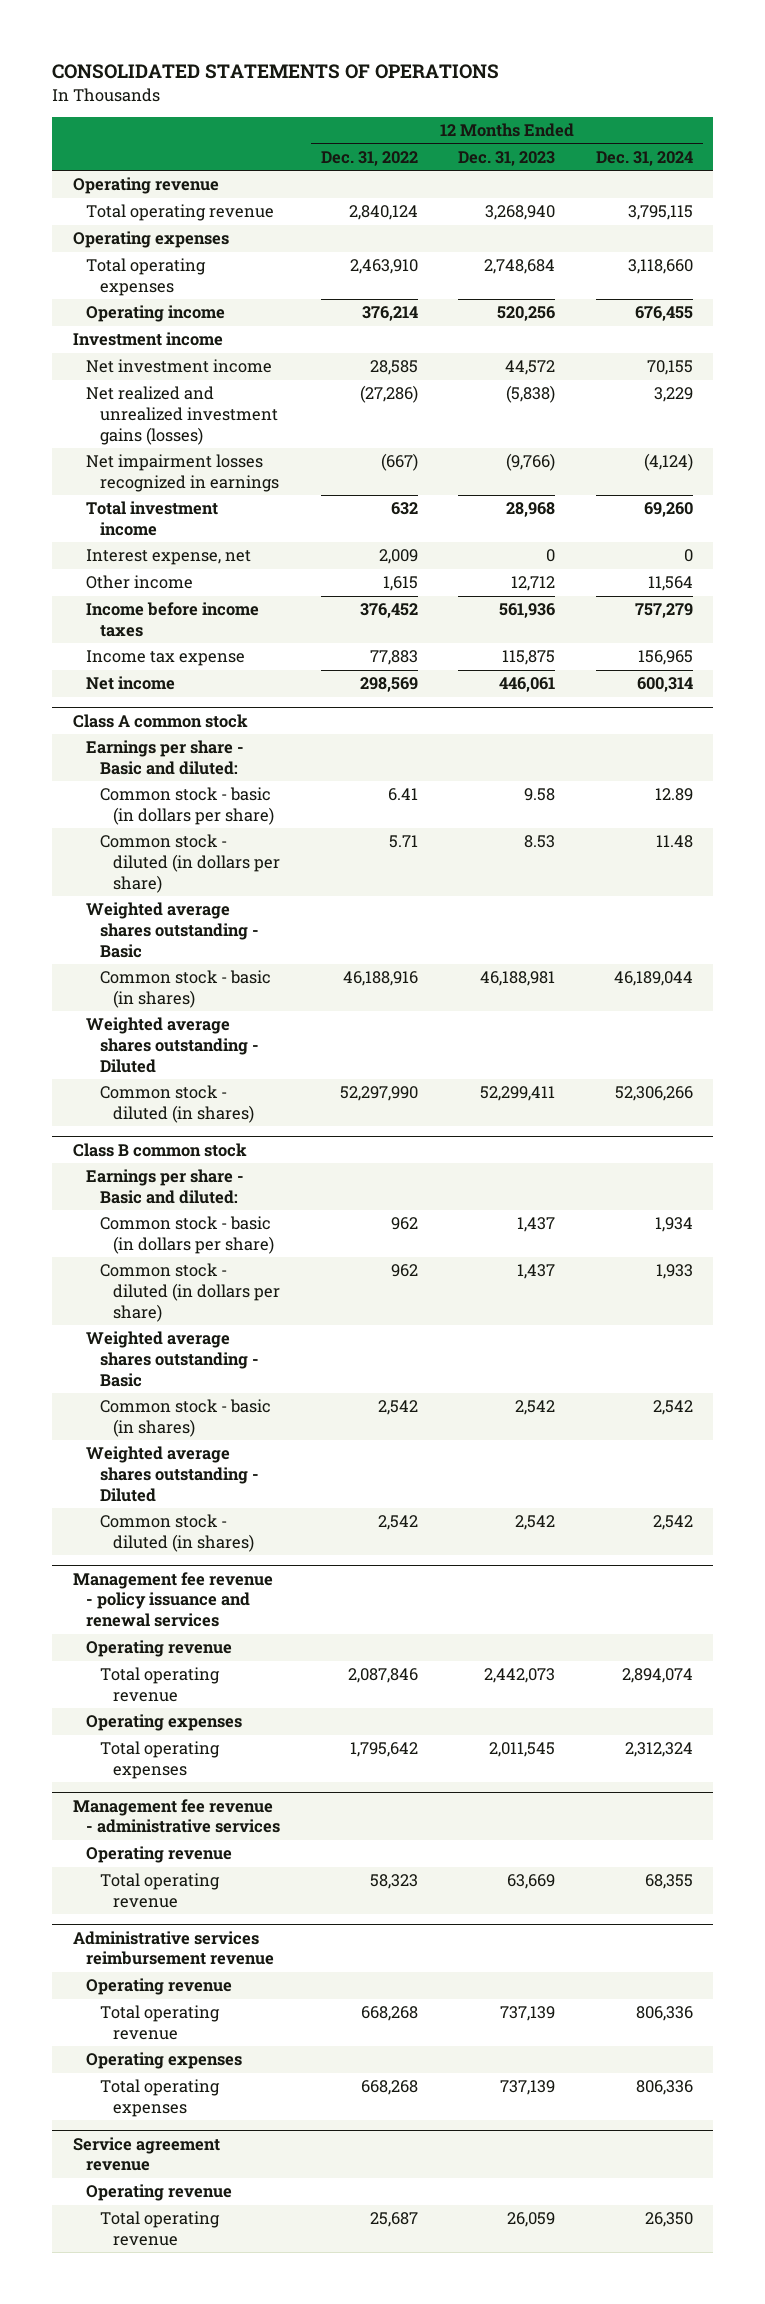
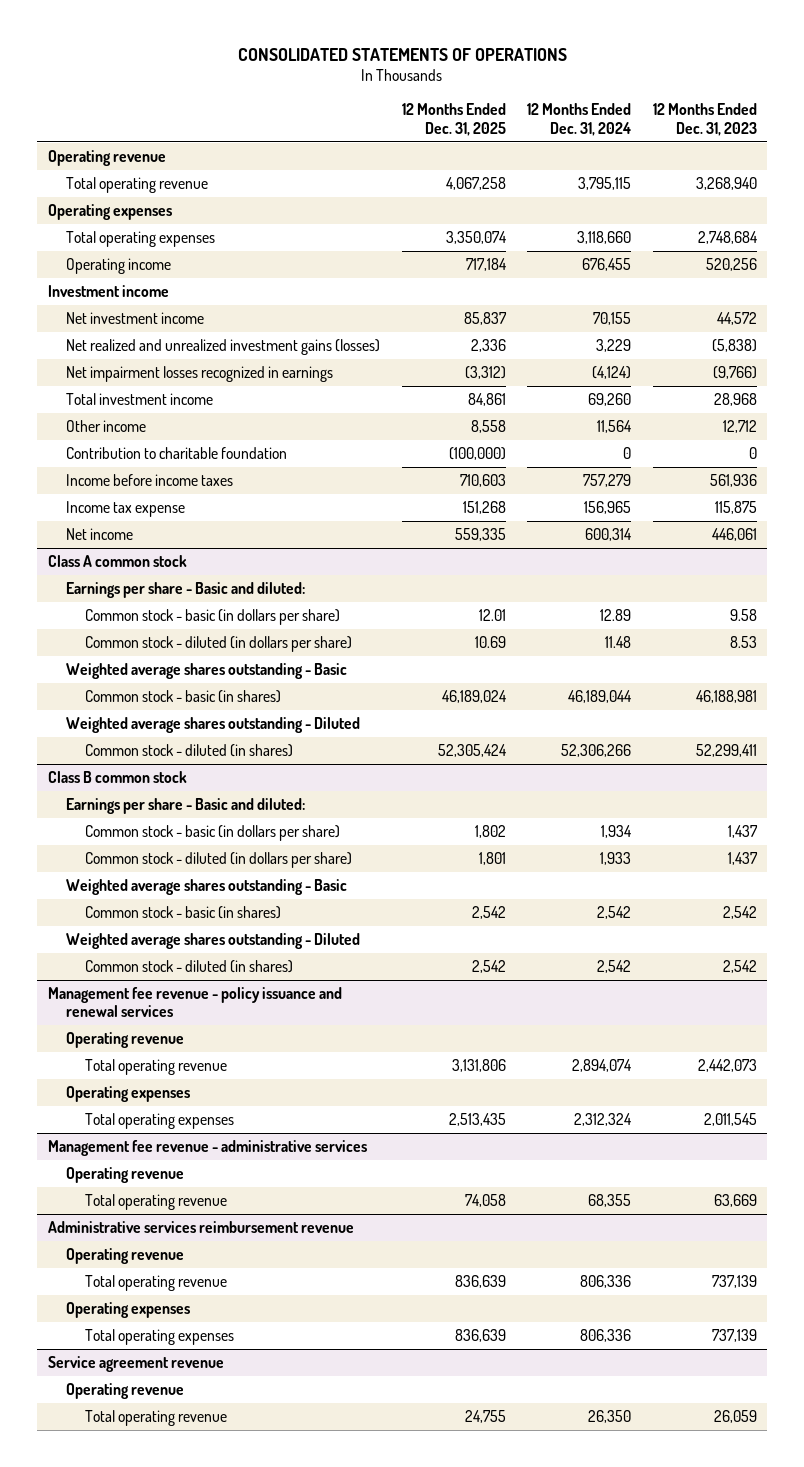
[320,151,418,167] Dec. 31, 2022 -> none
none -> [401,103,506,136] 12 Months Ended Dec. 31, 2025
[86,549,252,566] Interest expense, net -> none
none -> [66,447,288,460] Contribution to charitable foundation

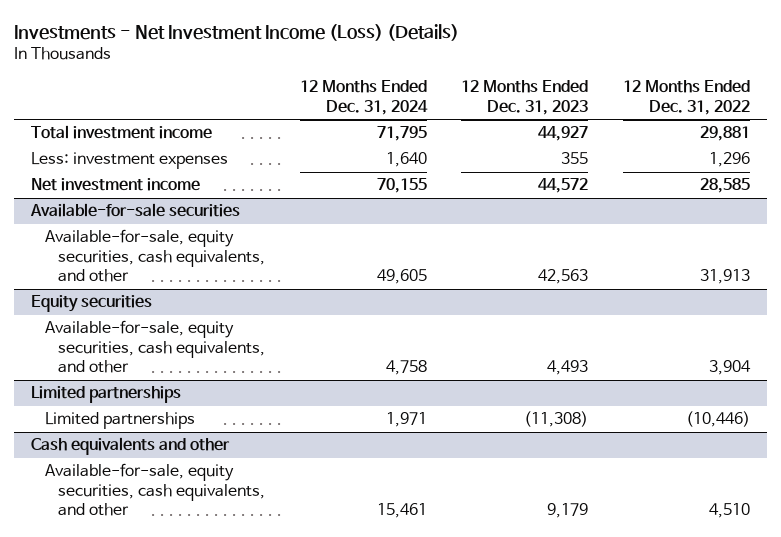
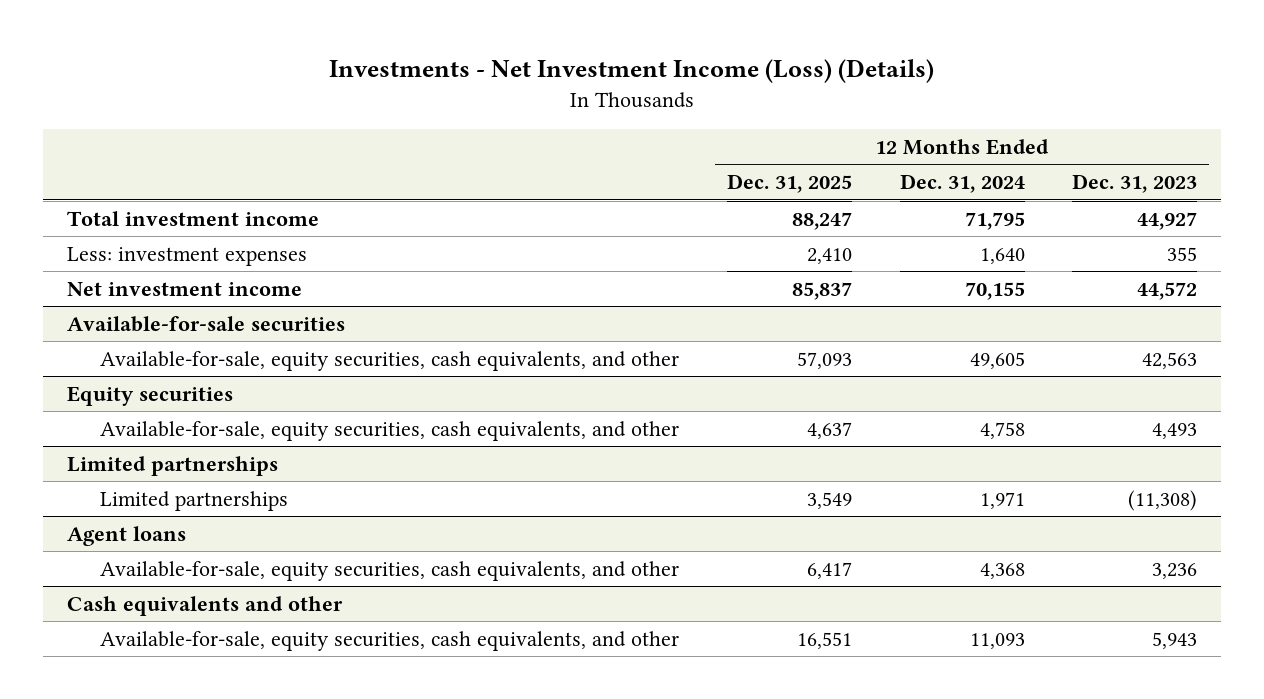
[622,80,750,115] 12 Months Ended Dec. 31, 2022 -> none
none -> [726,174,852,194] Dec. 31, 2025
none -> [67,525,187,546] Agent loans
none -> [99,560,679,581] Available-for-sale, equity securities, cash equivalents, and other
[376,503,427,519] 15,461 -> [969,632,1025,649] 11,093
[547,503,589,519] 9,179 -> [1152,631,1198,649] 5,943

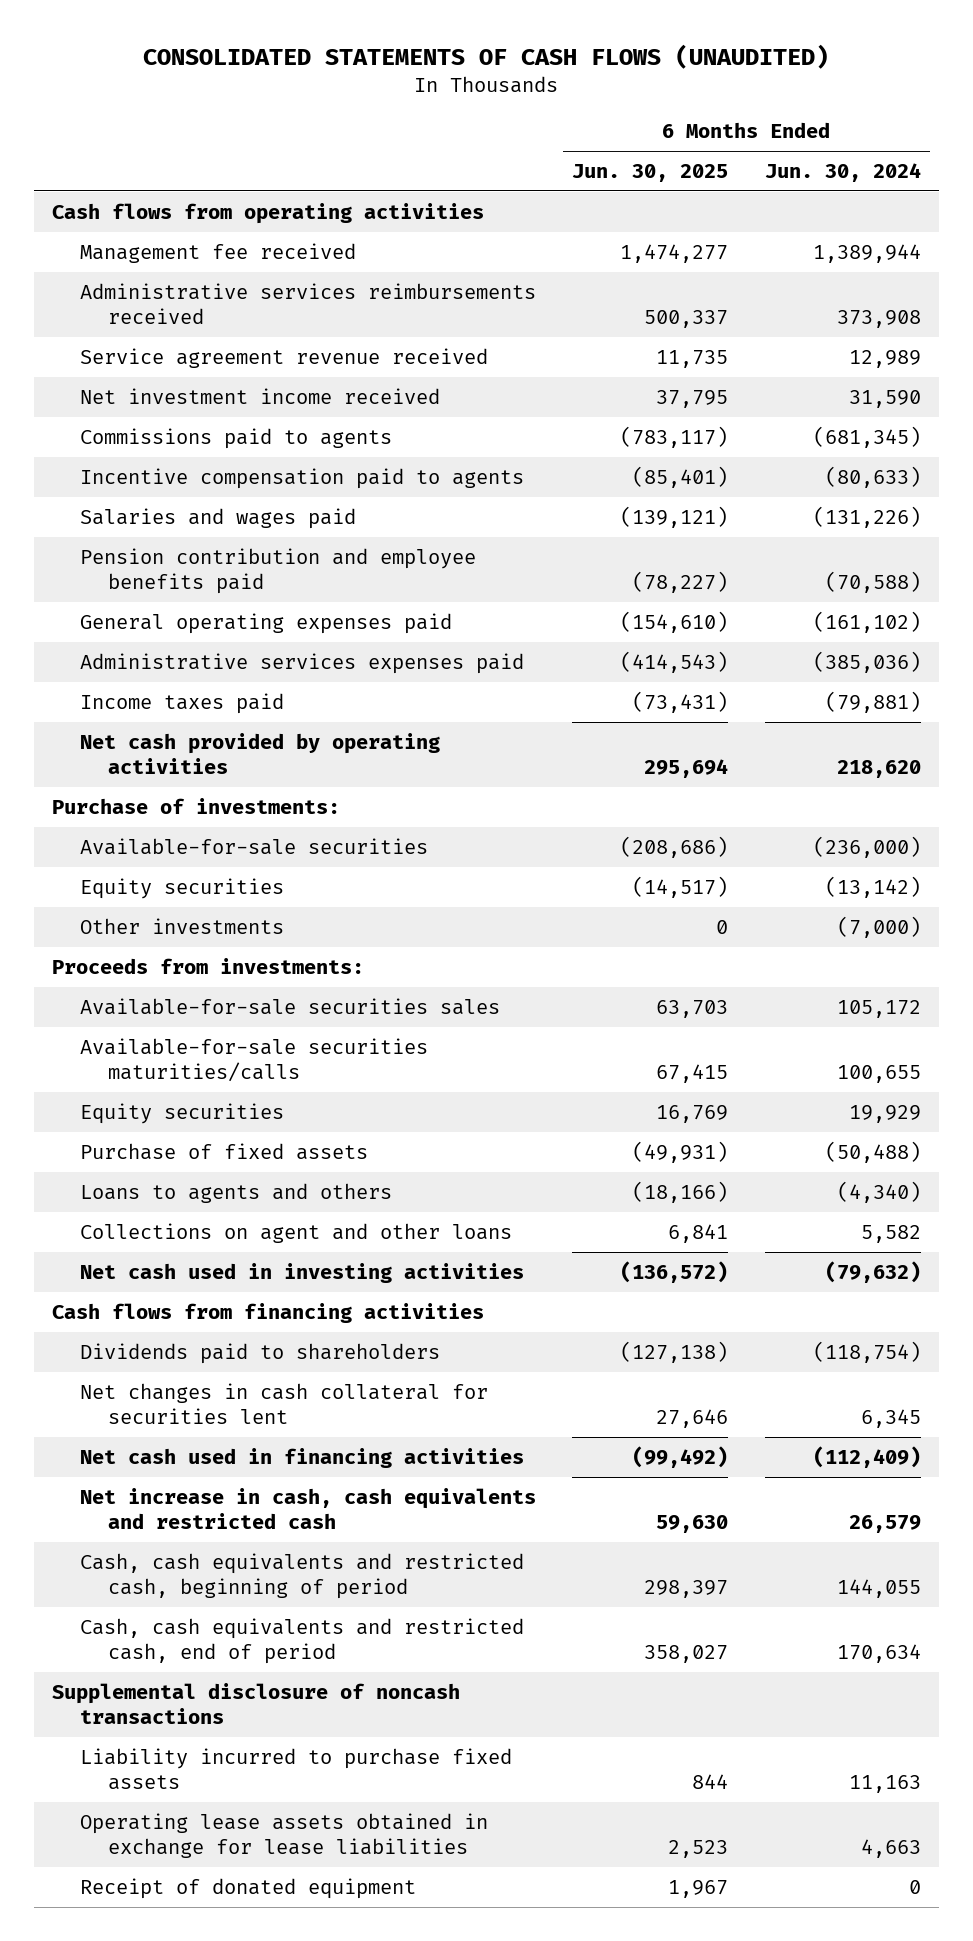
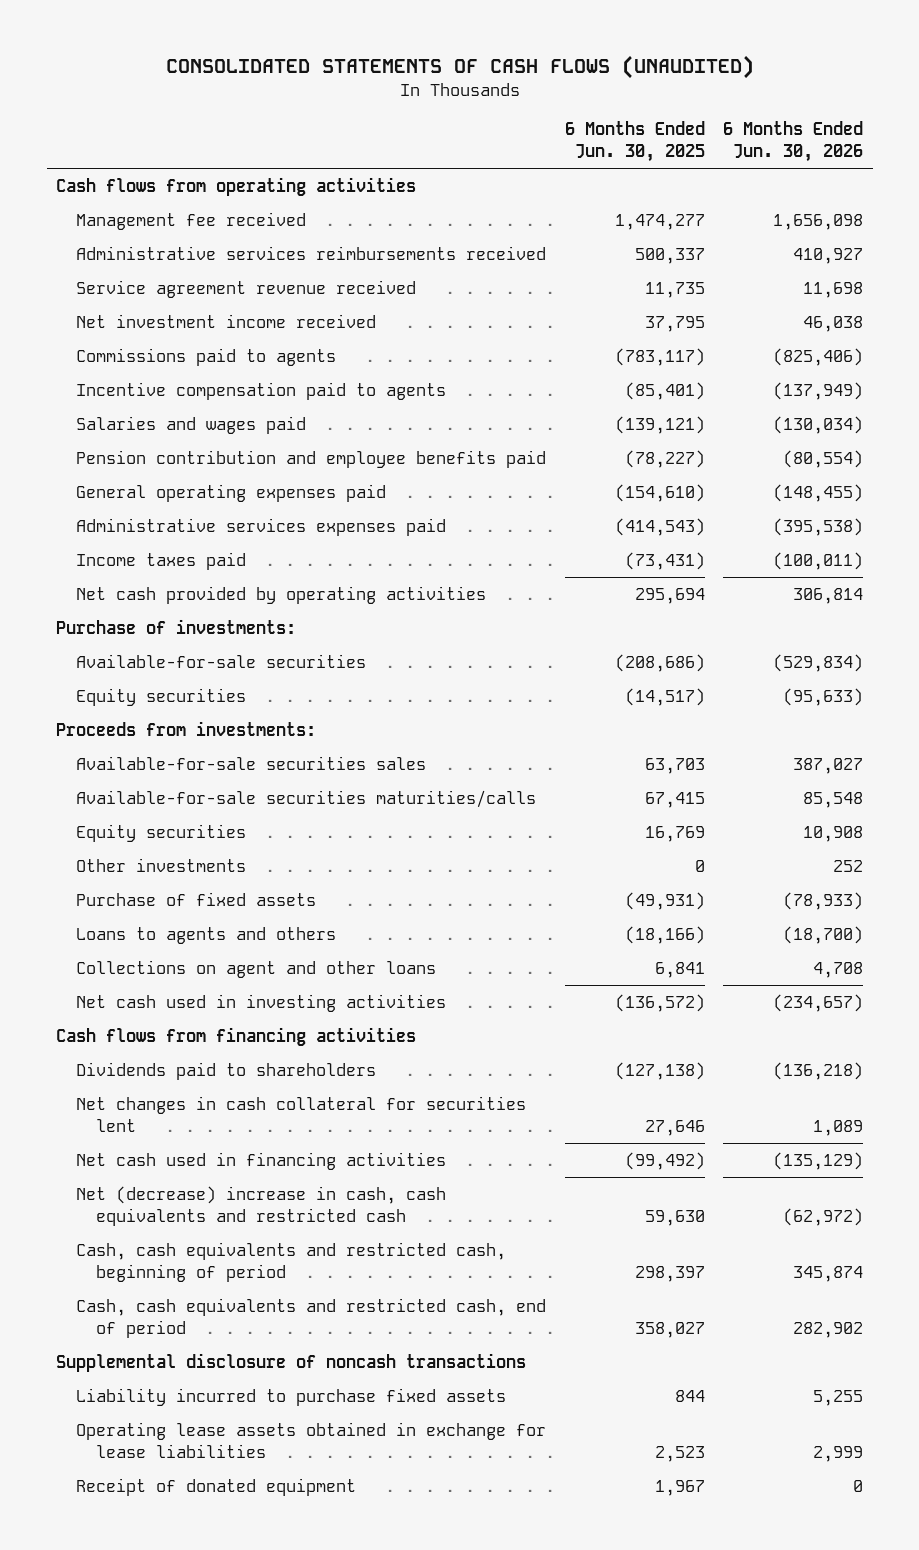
[764,162,921,182] Jun. 30, 2024 -> none
none -> [723,121,864,163] 6 Months Ended Jun. 30, 2026
[79,917,284,934] Other investments -> [75,858,246,873] Other investments
[79,1487,536,1529] Net increase in cash, cash equivalents and restricted cash -> [75,1186,446,1226] Net (decrease) increase in cash, cash equivalents and restricted cash

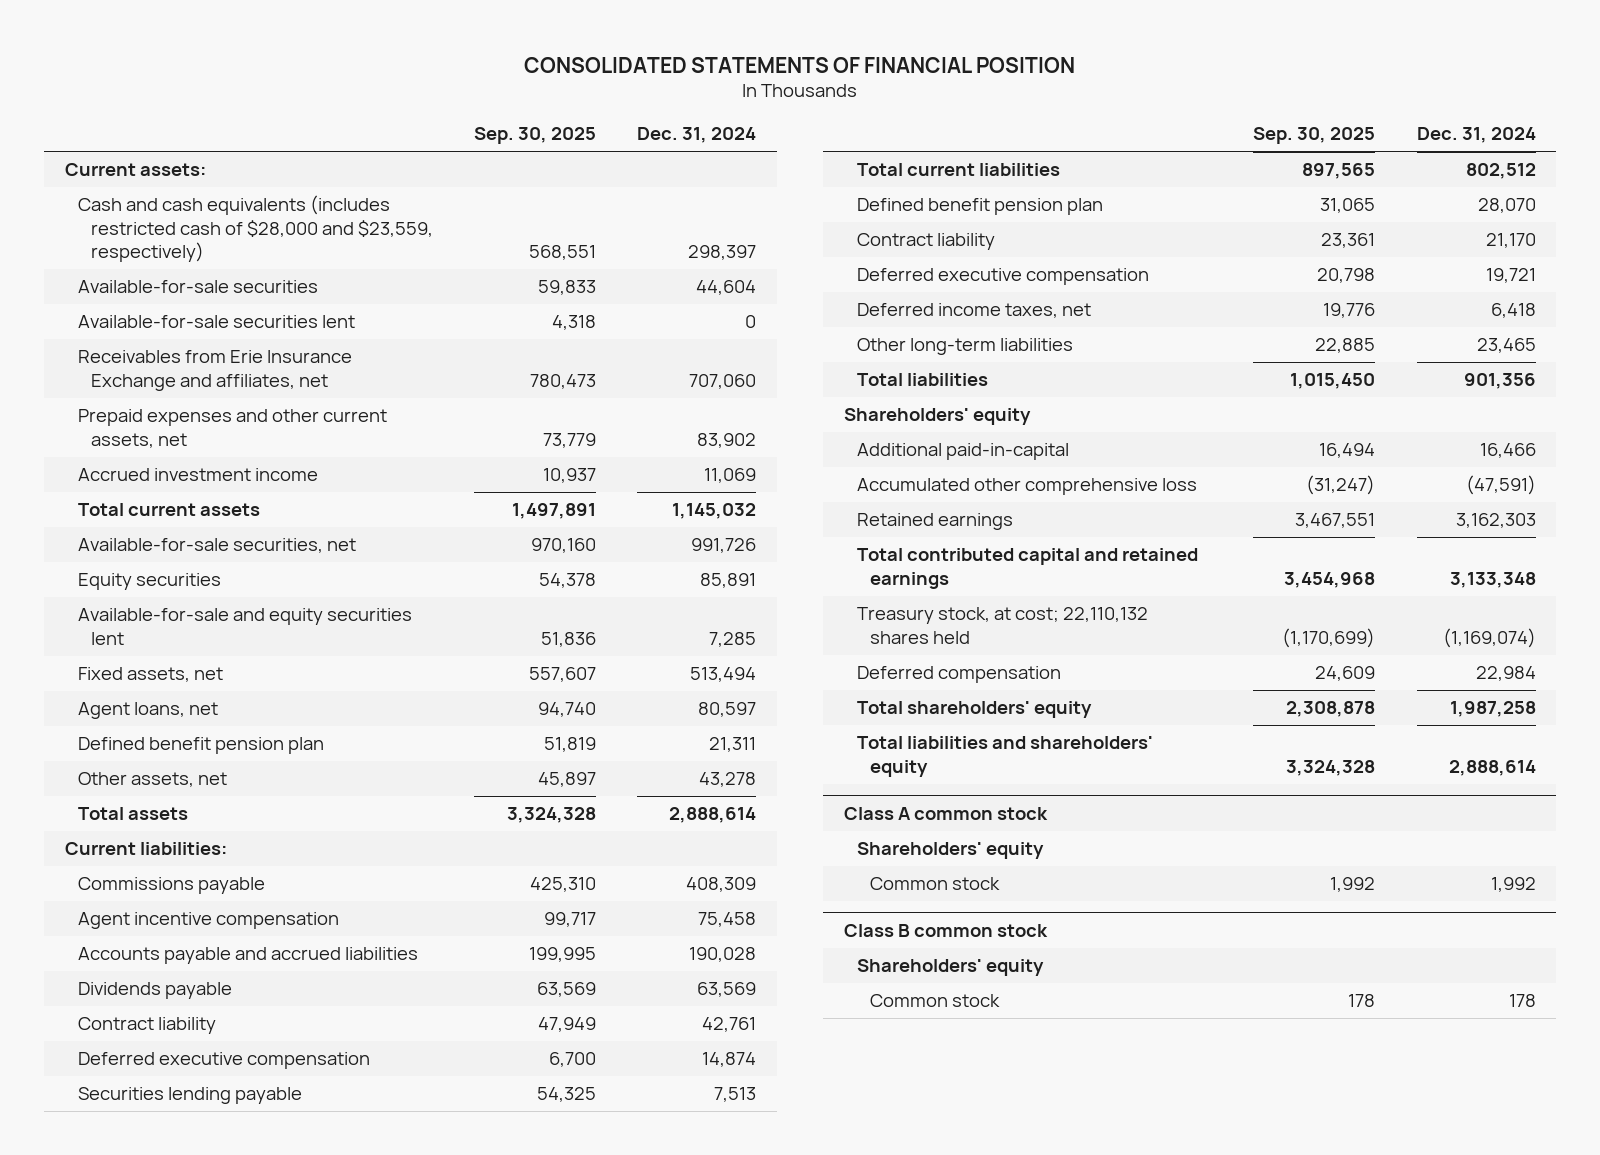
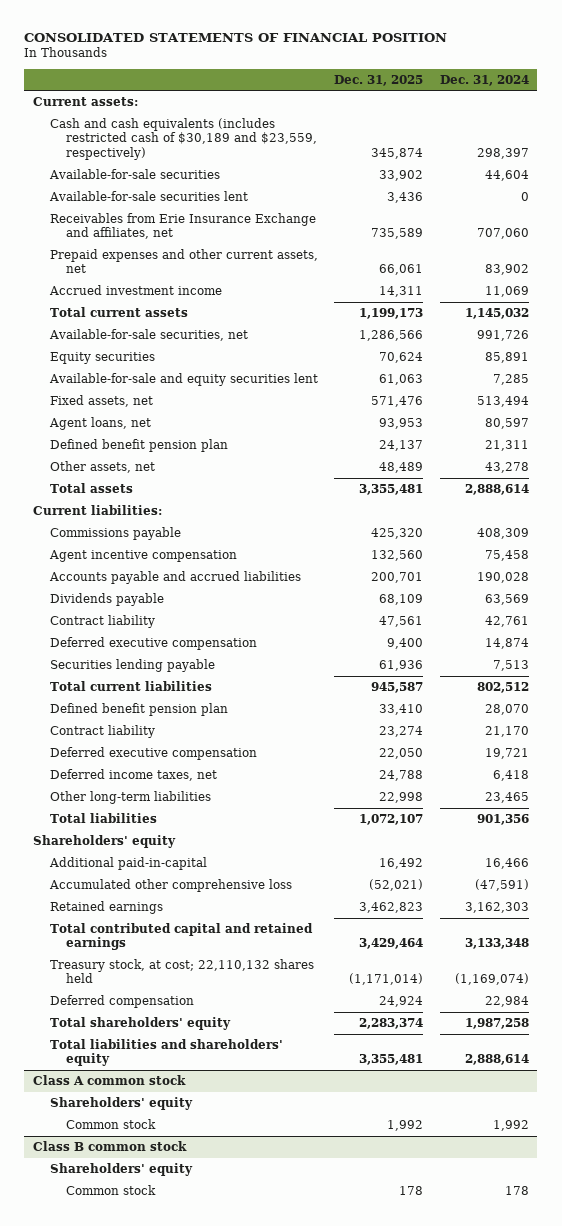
[474,127,597,145] Sep. 30, 2025 -> none
none -> [334,74,424,86] Dec. 31, 2025
[77,195,433,263] Cash and cash equivalents (includes restricted cash of $28,000 and $23,559, respectively) -> [49,117,318,160] Cash and cash equivalents (includes restricted cash of $30,189 and $23,559, respectively)

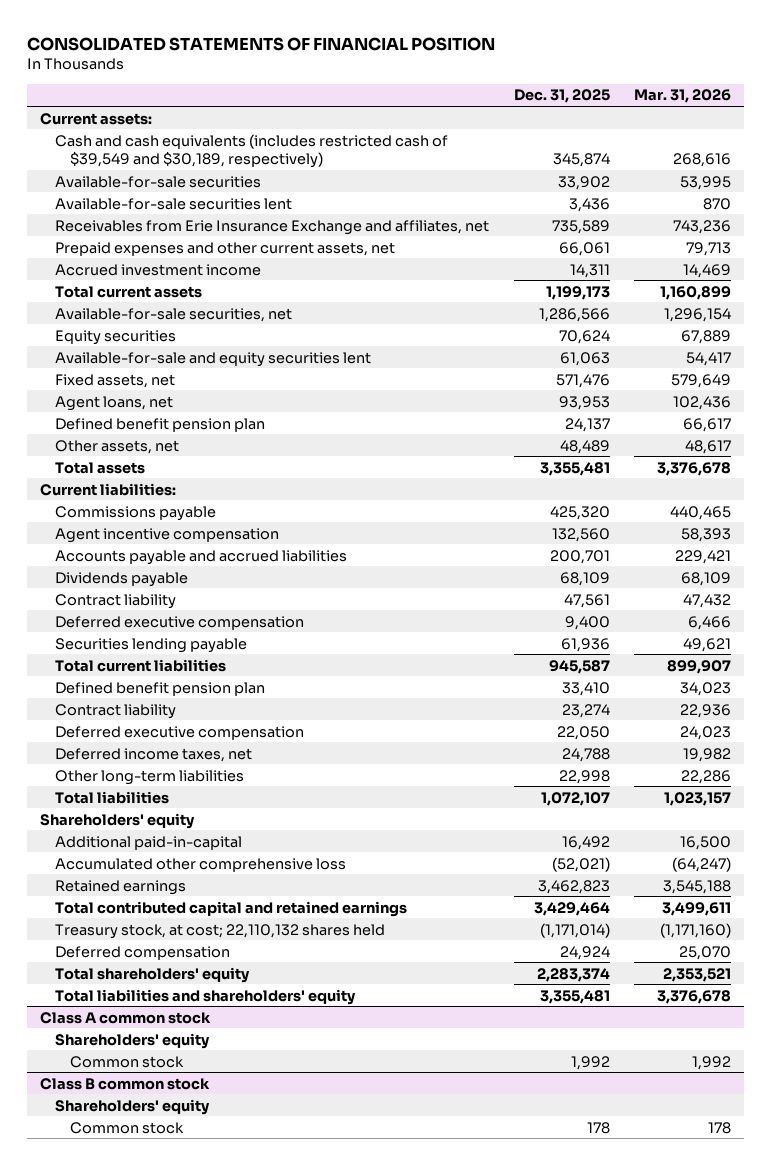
[439,74,529,86] Dec. 31, 2024 -> none
none -> [634,89,732,104] Mar. 31, 2026
[49,117,318,160] Cash and cash equivalents (includes restricted cash of $30,189 and $23,559, respectively) -> [54,133,448,168] Cash and cash equivalents (includes restricted cash of $39,549 and $30,189, respectively)

